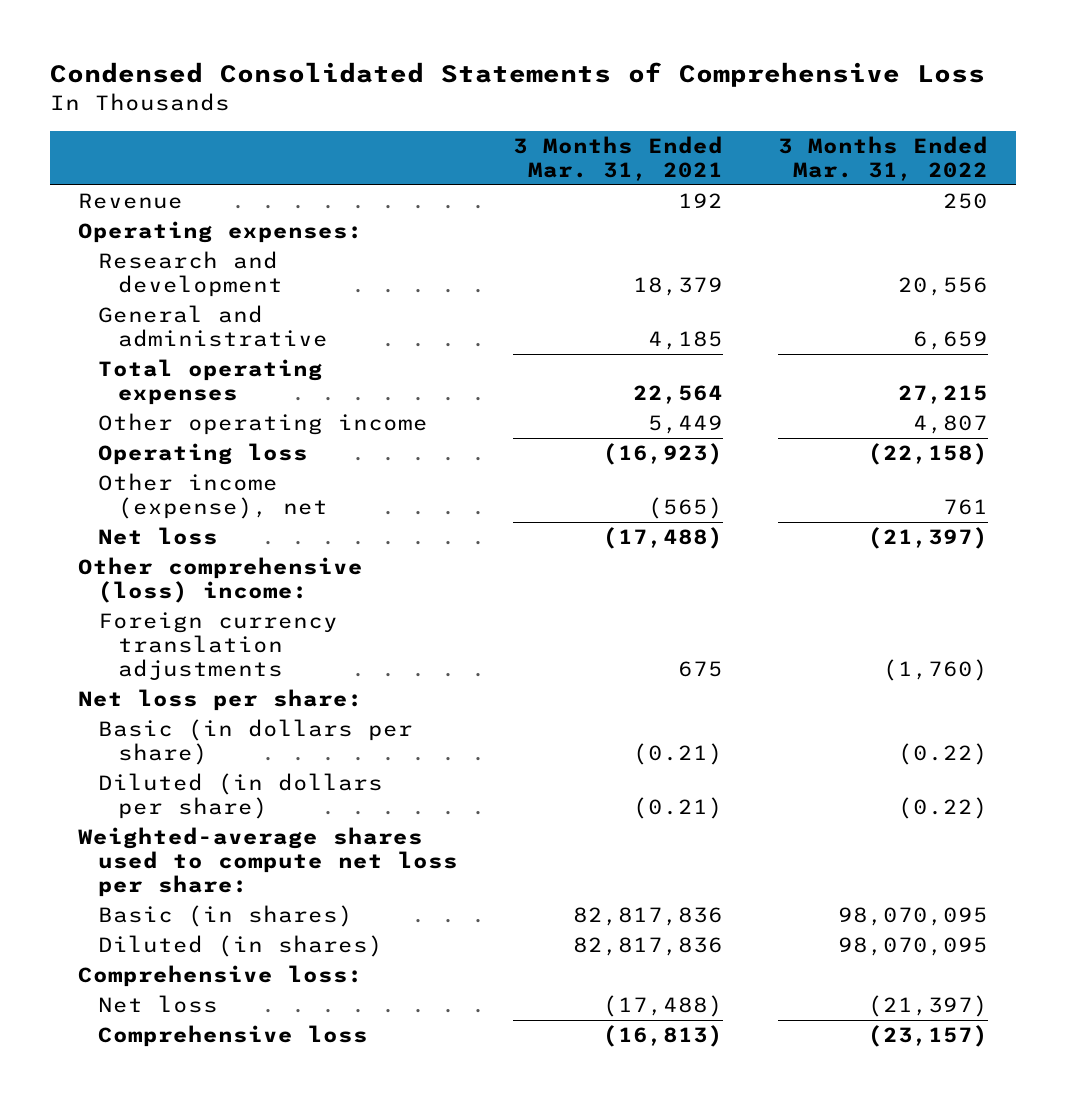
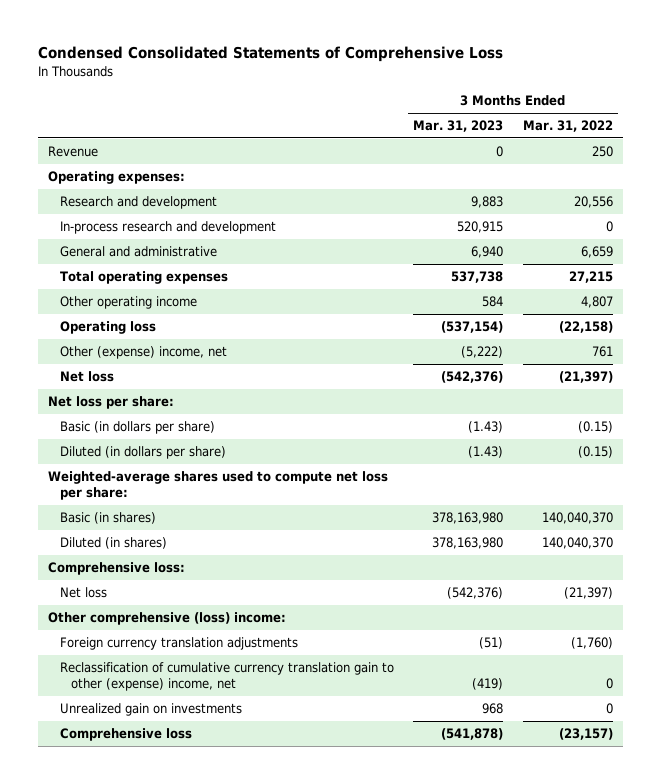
[513,136,724,182] 3 Months Ended Mar. 31, 2021 -> none
none -> [413,120,504,133] Mar. 31, 2023
none -> [59,221,276,235] In-process research and development
[98,473,329,520] Other income (expense), net -> [59,346,227,360] Other (expense) income, net
[898,743,989,766] (0.22) -> [578,421,614,434] (0.15)
[898,797,989,820] (0.22) -> [578,446,614,459] (0.15)
[838,907,989,927] 98,070,095 -> [542,512,614,525] 140,040,370
[838,937,989,957] 98,070,095 -> [542,537,614,550] 140,040,370
[77,557,363,604] Other comprehensive (loss) income: -> [48,612,287,626] Other comprehensive (loss) income:
[98,612,339,680] Foreign currency translation adjustments -> [59,637,298,651] Foreign currency translation adjustments
none -> [59,662,394,692] Reclassification of cumulative currency translation gain to other (expense) income, net
none -> [59,703,242,717] Unrealized gain on investments

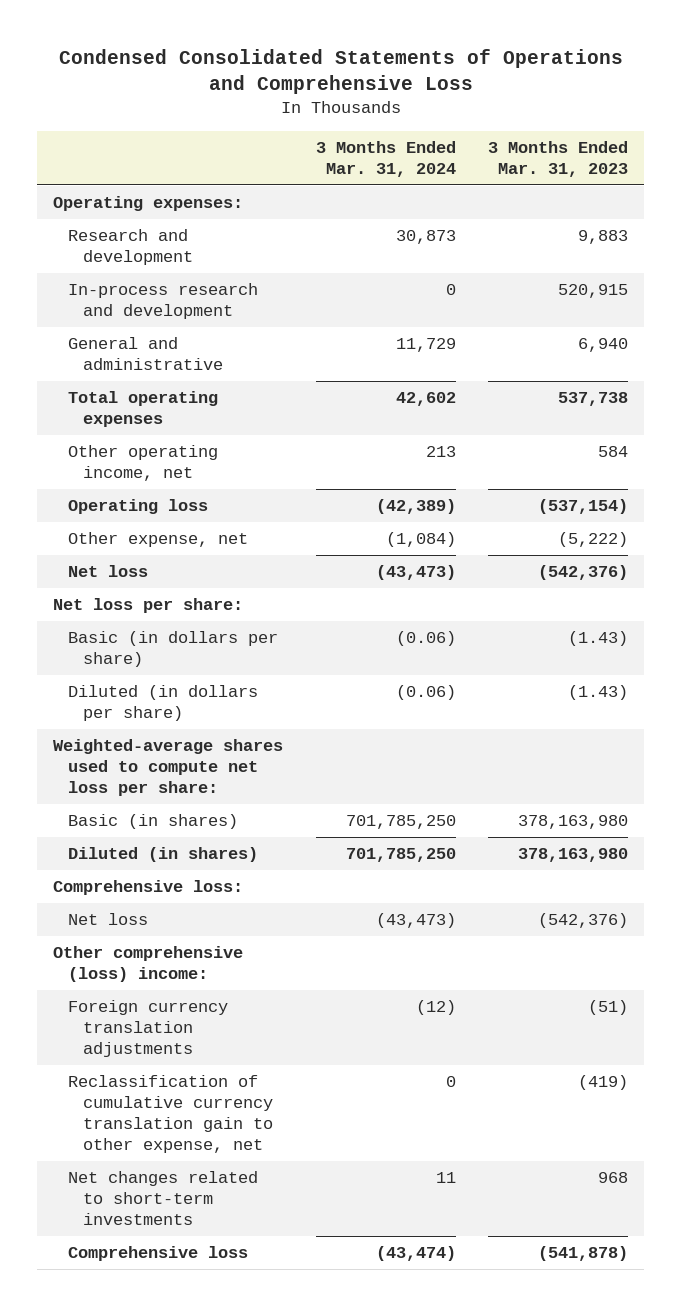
[38,46,504,63] Condensed Consolidated Statements of Comprehensive Loss -> [58,48,623,95] Condensed Consolidated Statements of Operations and Comprehensive Loss
[523,120,614,133] Mar. 31, 2022 -> none
none -> [315,140,456,177] 3 Months Ended Mar. 31, 2024
[48,146,99,158] Revenue -> none
[59,296,197,310] Other operating income -> [68,445,219,482] Other operating income, net
[59,346,227,360] Other (expense) income, net -> [68,532,249,548] Other expense, net
[59,662,394,692] Reclassification of cumulative currency translation gain to other (expense) income, net -> [68,1075,274,1154] Reclassification of cumulative currency translation gain to other expense, net
[59,703,242,717] Unrealized gain on investments -> [68,1171,259,1226] Net changes related to short-term investments

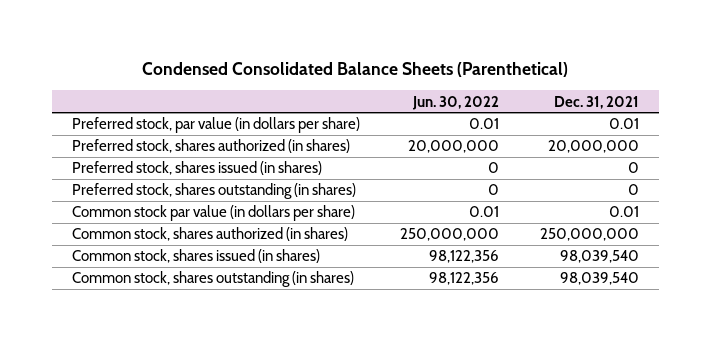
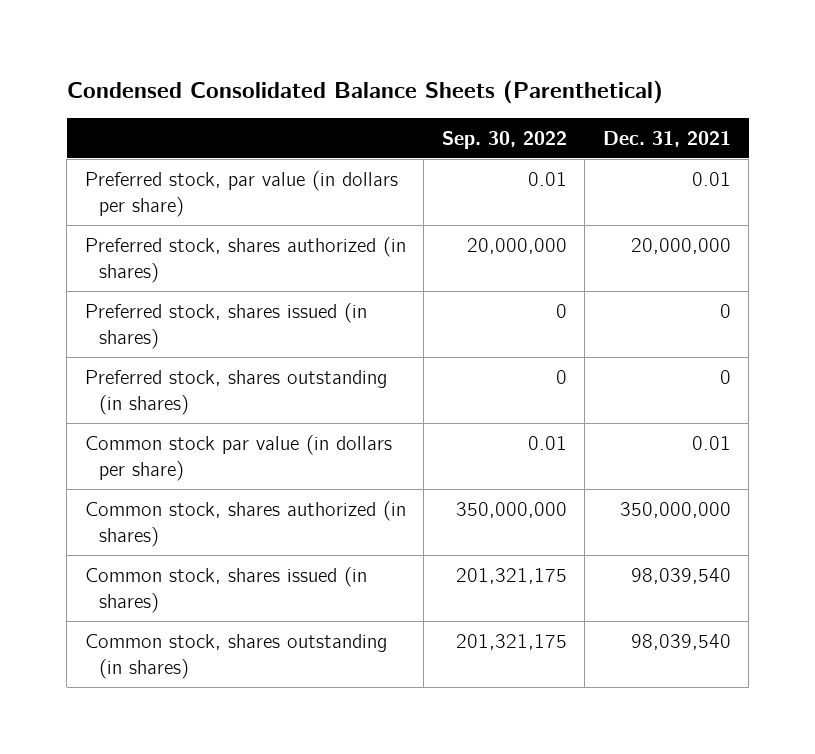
[412,95,500,110] Jun. 30, 2022 -> none
none -> [441,130,567,149] Sep. 30, 2022
[539,228,639,242] 250,000,000 -> [619,501,731,518] 350,000,000

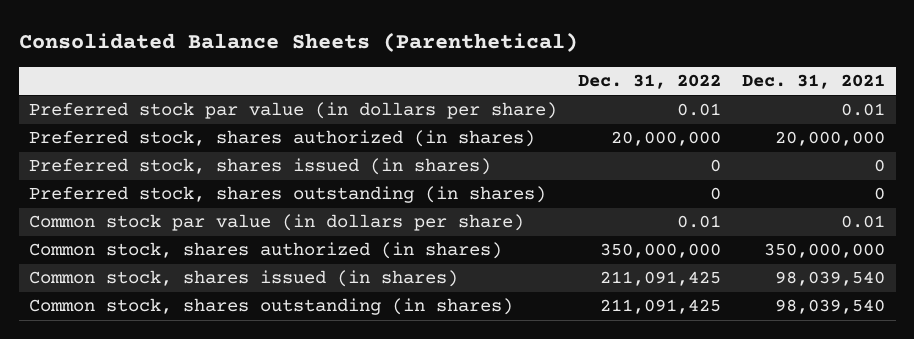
[66,79,663,104] Condensed Consolidated Balance Sheets (Parenthetical) -> [18,32,578,53] Consolidated Balance Sheets (Parenthetical)
[441,130,567,149] Sep. 30, 2022 -> none
none -> [578,74,722,90] Dec. 31, 2022
[84,170,398,217] Preferred stock, par value (in dollars per share) -> [29,102,558,120] Preferred stock par value (in dollars per share)

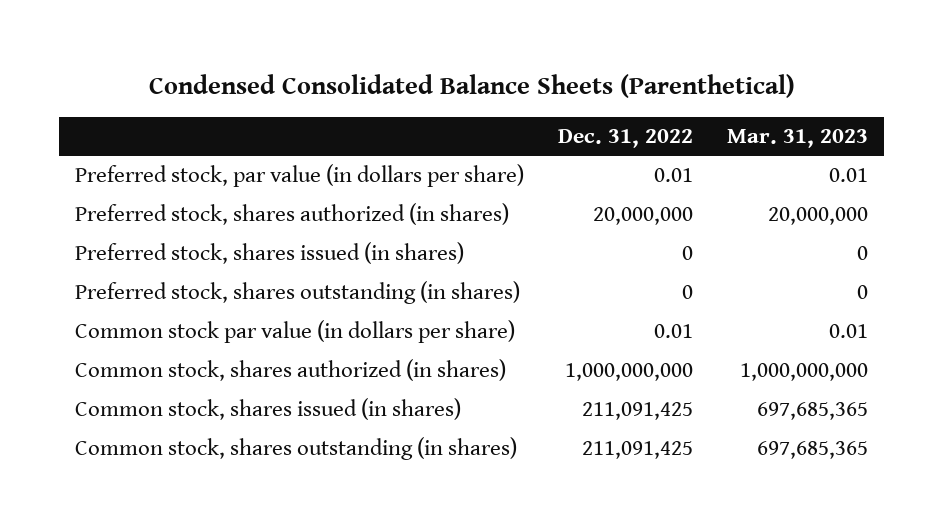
[18,32,578,53] Consolidated Balance Sheets (Parenthetical) -> [148,73,795,98] Condensed Consolidated Balance Sheets (Parenthetical)
[742,74,886,90] Dec. 31, 2021 -> none
none -> [726,128,868,148] Mar. 31, 2023
[29,102,558,120] Preferred stock par value (in dollars per share) -> [75,164,525,188] Preferred stock, par value (in dollars per share)
[600,243,722,259] 350,000,000 -> [565,363,694,382] 1,000,000,000

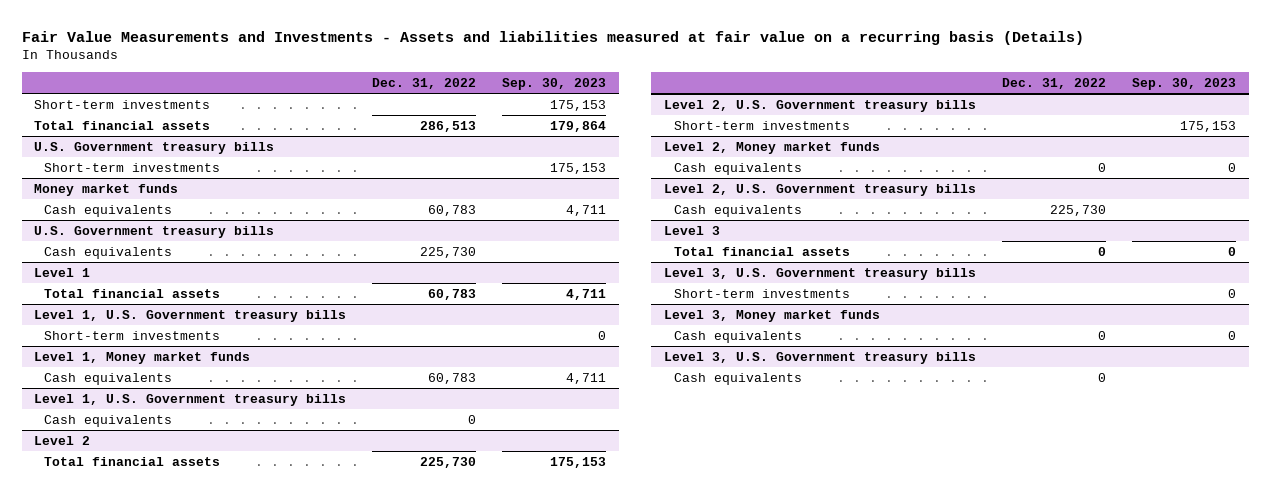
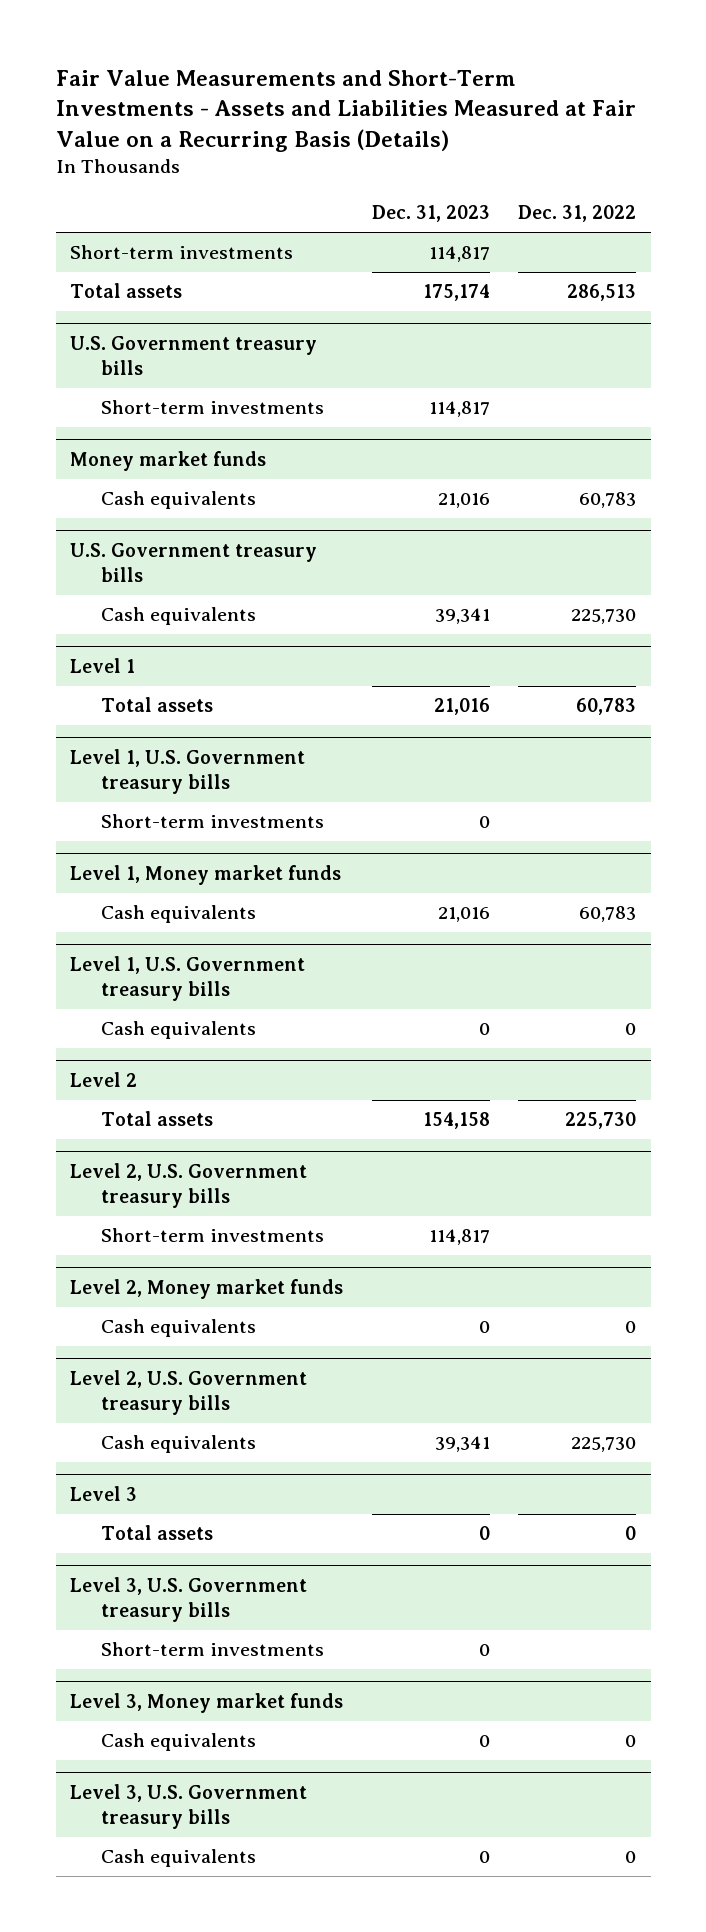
[21,30,1084,45] Fair Value Measurements and Investments - Assets and liabilities measured at fair value on a recurring basis (Details) -> [55,69,636,152] Fair Value Measurements and Short-Term Investments - Assets and Liabilities Measured at Fair Value on a Recurring Basis (Details)
[502,77,607,90] Sep. 30, 2023 -> none
none -> [371,205,490,223] Dec. 31, 2023
[34,120,211,130] Total financial assets -> [69,283,182,299] Total assets
[44,288,221,298] Total financial assets -> [100,697,213,713] Total assets
[44,456,221,466] Total financial assets -> [100,1111,213,1127] Total assets
[674,246,851,256] Total financial assets -> [100,1525,213,1541] Total assets

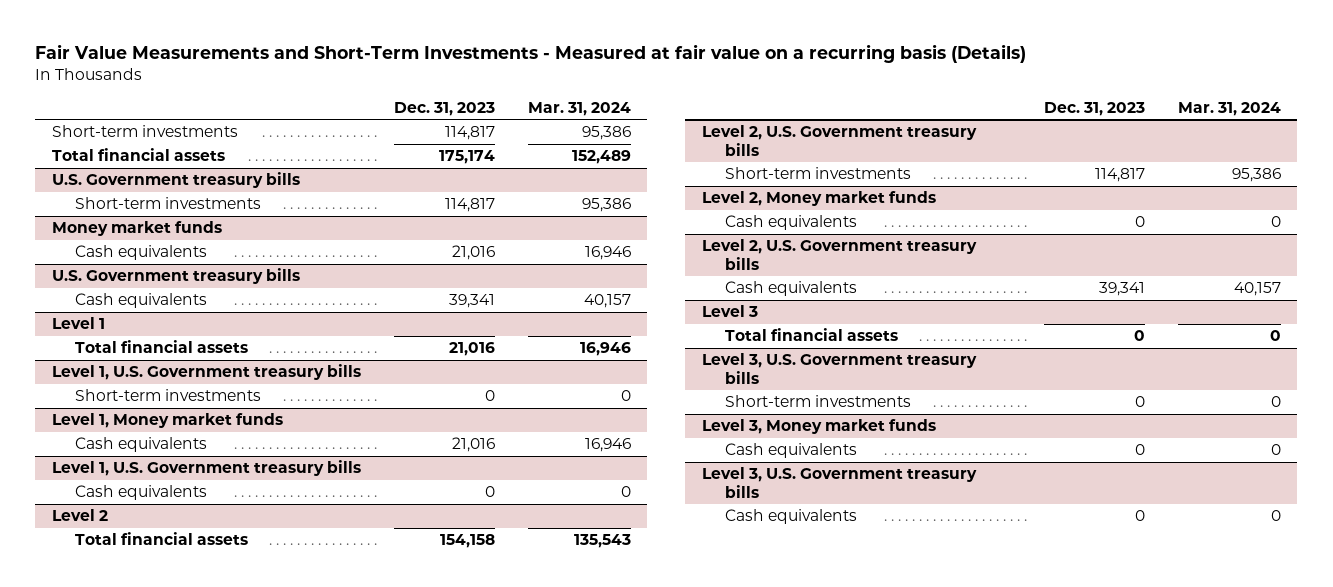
[55,69,636,152] Fair Value Measurements and Short-Term Investments - Assets and Liabilities Measured at Fair Value on a Recurring Basis (Details) -> [35,44,1027,64] Fair Value Measurements and Short-Term Investments - Measured at fair value on a recurring basis (Details)
[518,205,637,223] Dec. 31, 2022 -> none
none -> [527,101,631,116] Mar. 31, 2024
[69,283,182,299] Total assets -> [51,148,225,162] Total financial assets
[100,697,213,713] Total assets -> [75,340,249,354] Total financial assets
[100,1111,213,1127] Total assets -> [75,532,249,546] Total financial assets
[100,1525,213,1541] Total assets -> [725,328,899,342] Total financial assets

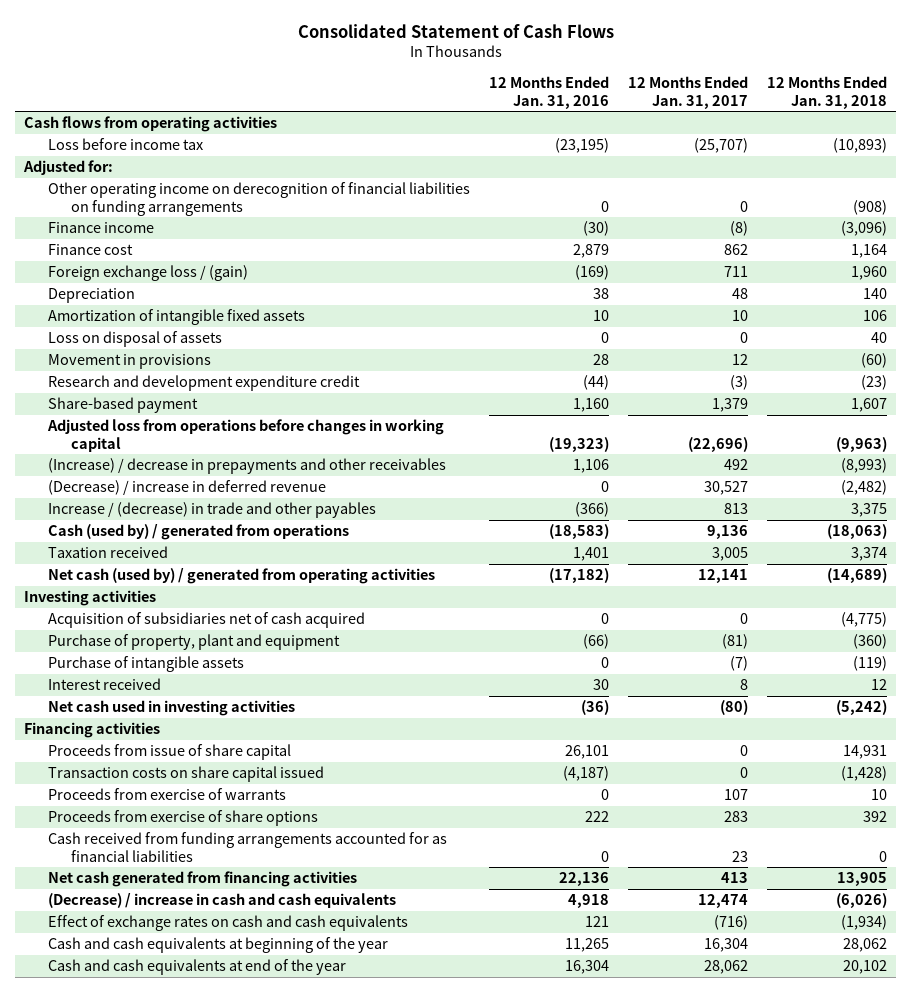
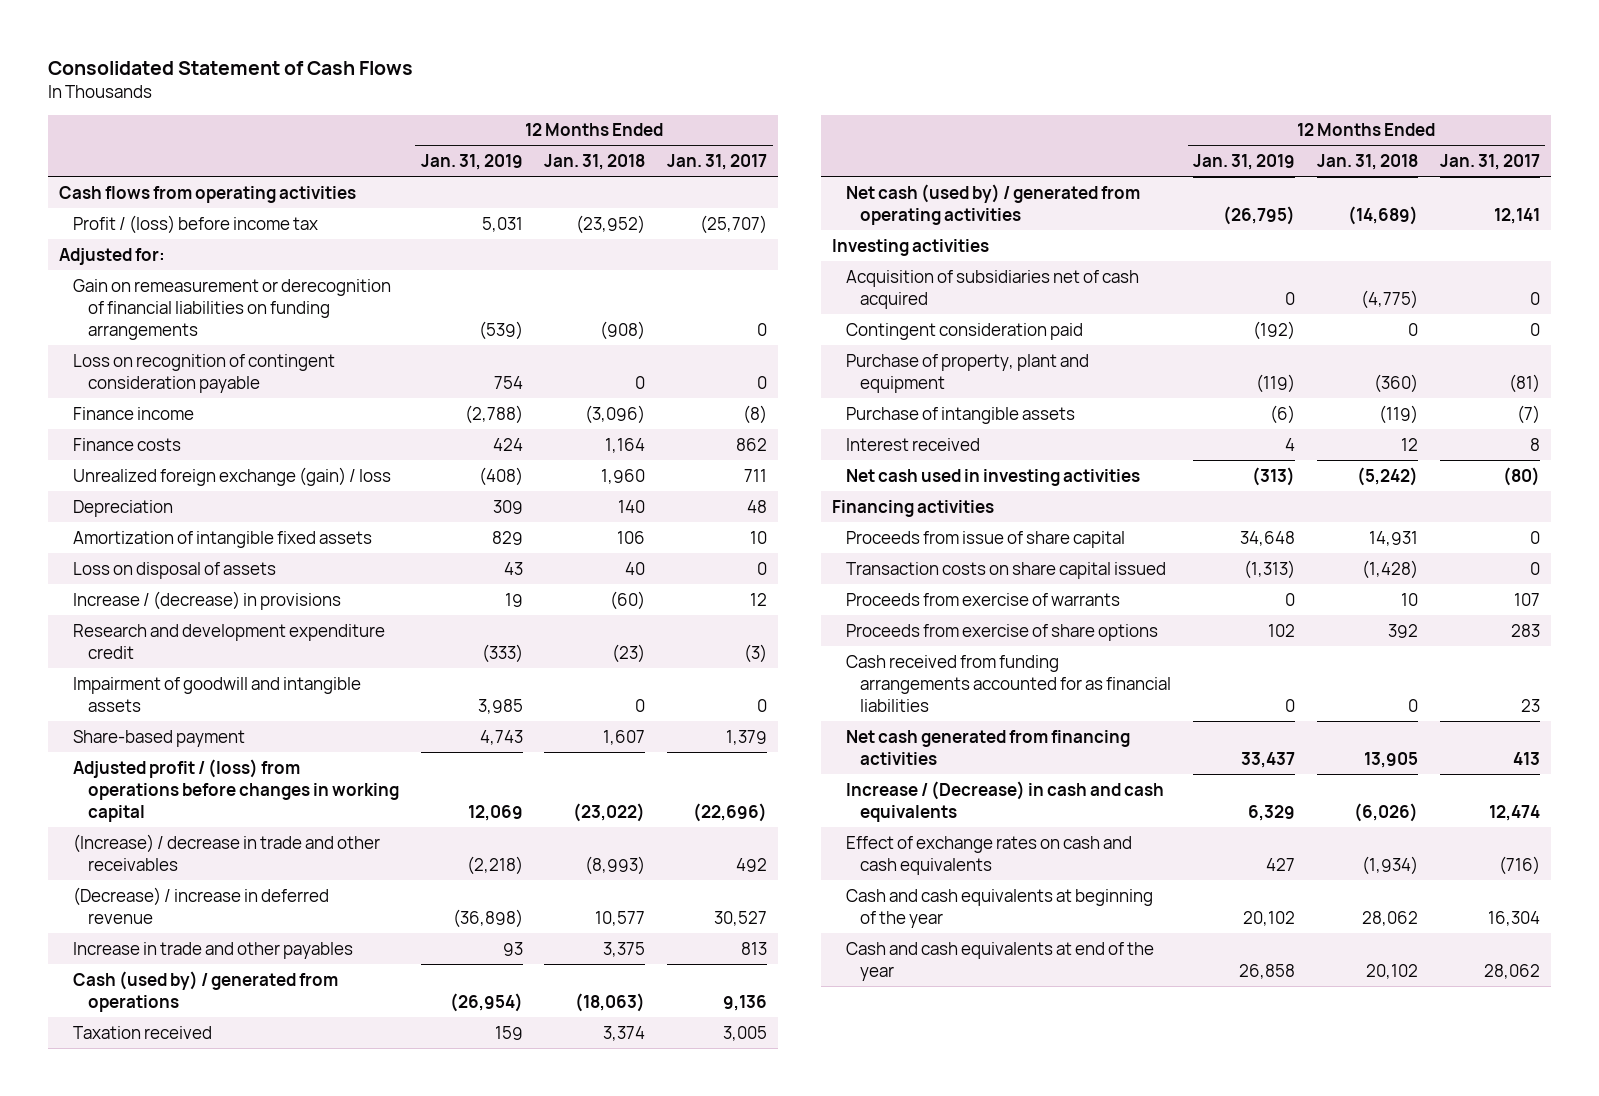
[488,75,609,109] 12 Months Ended Jan. 31, 2016 -> none
none -> [420,154,523,171] Jan. 31, 2019
[47,138,203,151] Loss before income tax -> [73,214,319,234] Profit / (loss) before income tax
[832,138,887,154] (10,893) -> [576,214,646,234] (23,952)
[47,182,470,216] Other operating income on derecognition of financial liabilities on funding arrangements -> [73,278,392,340] Gain on remeasurement or derecognition of financial liabilities on funding arrangements
none -> [73,353,336,393] Loss on recognition of contingent consideration payable
[47,244,133,256] Finance cost -> [73,437,182,451] Finance costs
[47,265,248,282] Foreign exchange loss / (gain) -> [73,466,392,486] Unrealized foreign exchange (gain) / loss
[47,354,211,370] Movement in provisions -> [73,590,342,610] Increase / (decrease) in provisions
none -> [73,676,362,712] Impairment of goodwill and intangible assets
[46,419,444,452] Adjusted loss from operations before changes in working capital -> [73,758,399,822] Adjusted profit / (loss) from operations before changes in working capital
[835,436,887,452] (9,963) -> [573,802,646,822] (23,022)
[47,458,446,475] (Increase) / decrease in prepayments and other receivables -> [73,833,381,871] (Increase) / decrease in trade and other receivables
[840,480,887,496] (2,482) -> [595,910,646,926] 10,577
[47,502,376,519] Increase / (decrease) in trade and other payables -> [73,941,354,959] Increase in trade and other payables
none -> [845,322,1083,340] Contingent consideration paid
[47,893,396,909] (Decrease) / increase in cash and cash equivalents -> [845,780,1164,822] Increase / (Decrease) in cash and cash equivalents

